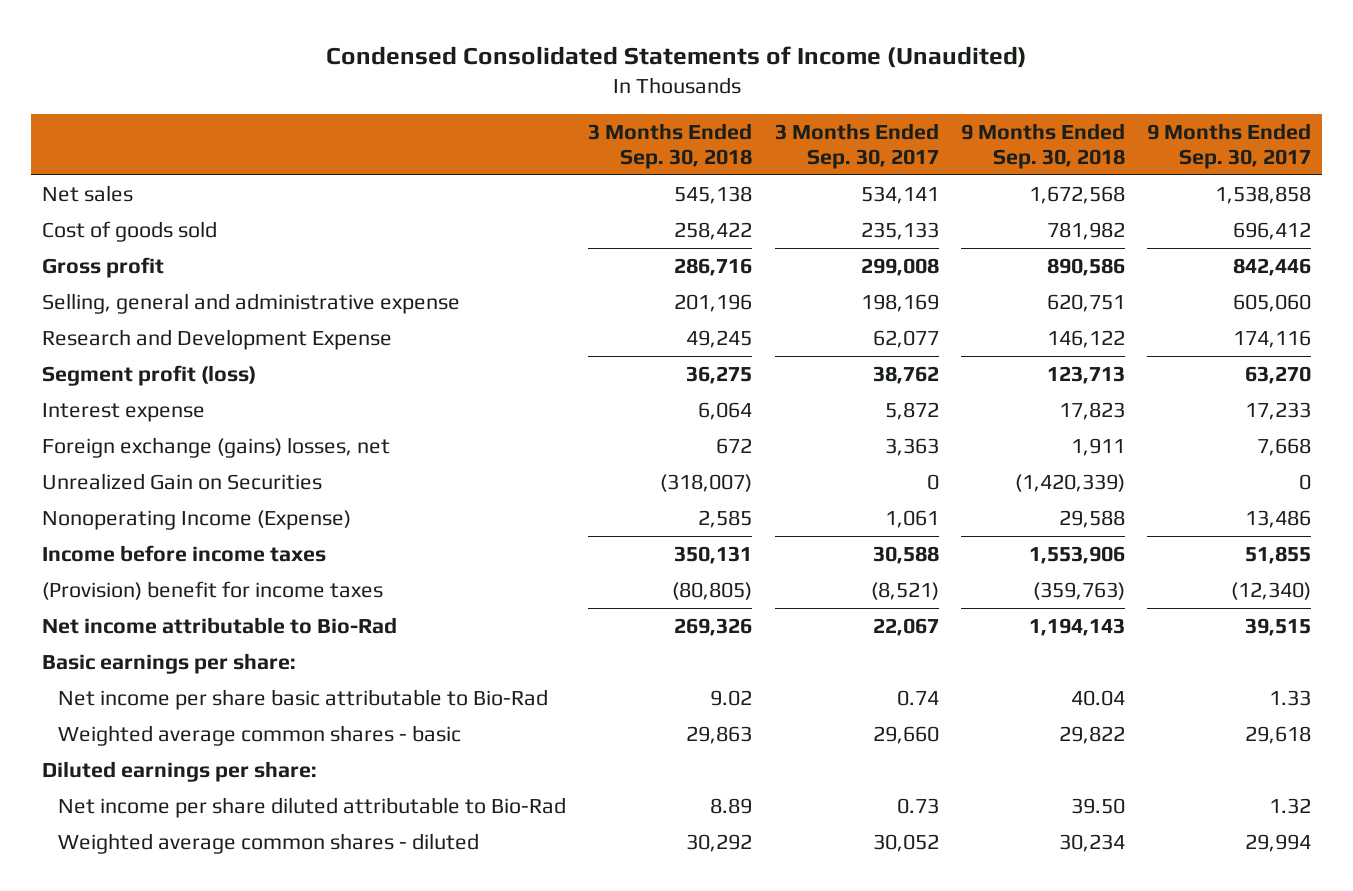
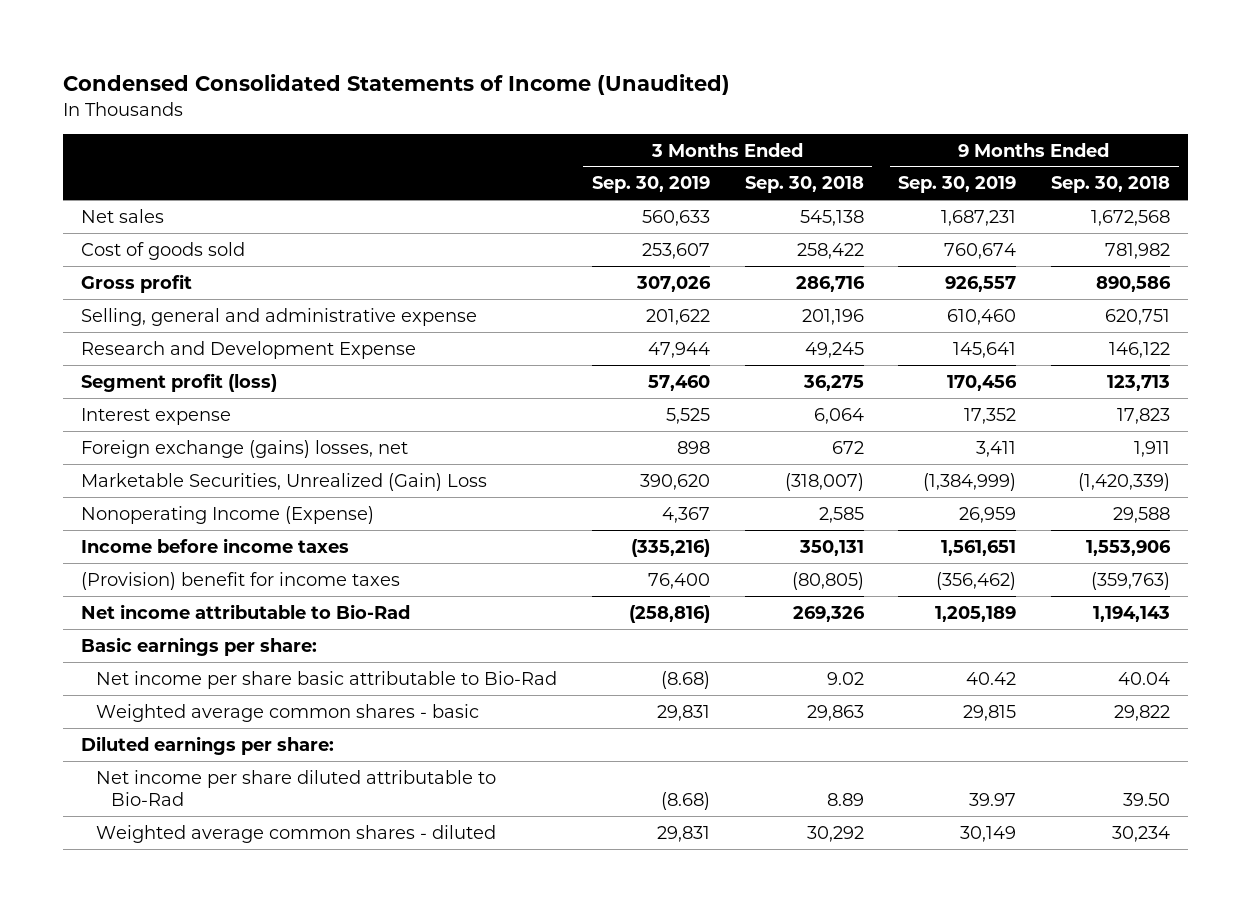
[774,122,939,170] 3 Months Ended Sep. 30, 2017 -> none
[1147,122,1312,170] 9 Months Ended Sep. 30, 2017 -> none
none -> [591,176,710,194] Sep. 30, 2019
none -> [898,176,1017,194] Sep. 30, 2019
[42,472,323,490] Unrealized Gain on Securities -> [80,472,487,491] Marketable Securities, Unrealized (Gain) Loss

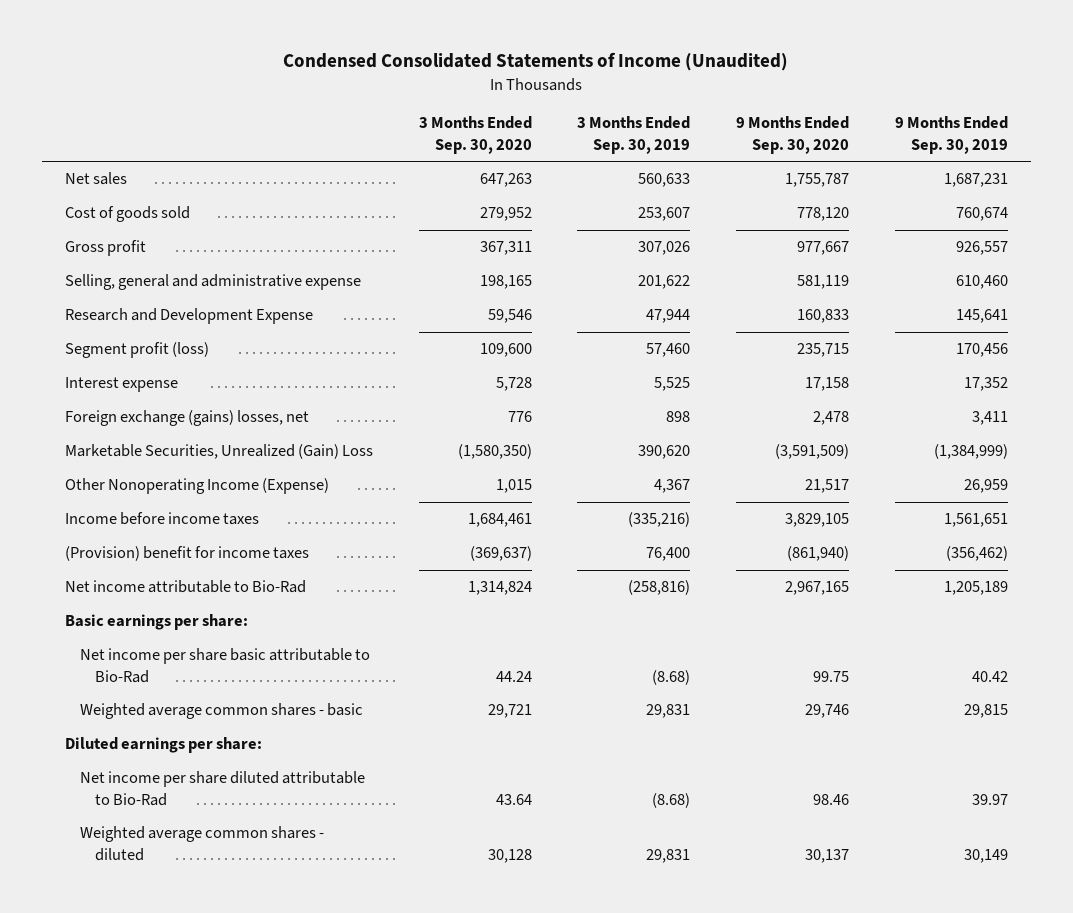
[744,176,864,194] Sep. 30, 2018 -> none
[1051,176,1171,194] Sep. 30, 2018 -> none
none -> [418,116,532,154] 3 Months Ended Sep. 30, 2020
none -> [736,116,850,154] 9 Months Ended Sep. 30, 2020
[80,505,374,524] Nonoperating Income (Expense) -> [64,478,329,495] Other Nonoperating Income (Expense)

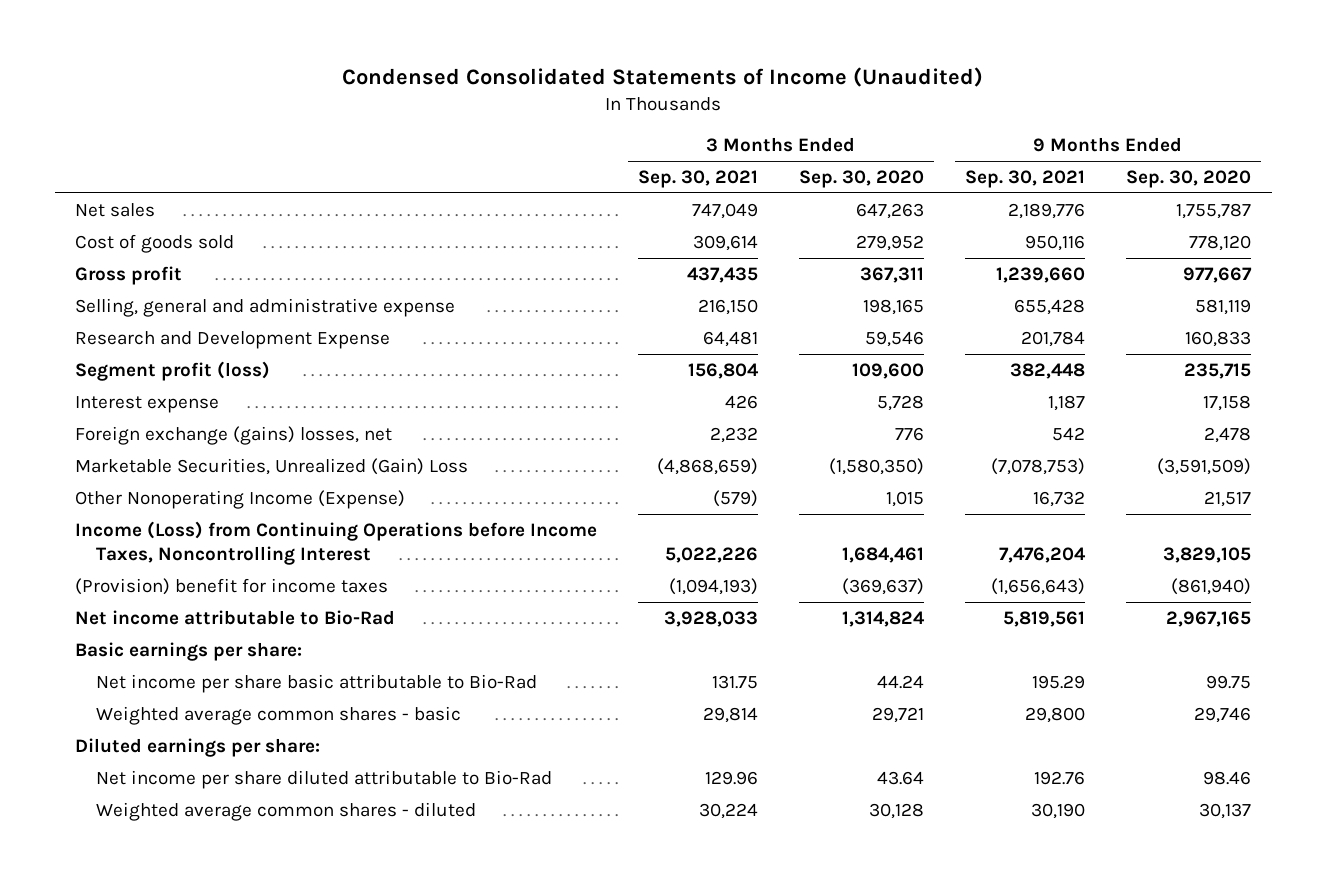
[577,116,691,154] 3 Months Ended Sep. 30, 2019 -> none
[894,116,1008,154] 9 Months Ended Sep. 30, 2019 -> none
none -> [638,169,759,188] Sep. 30, 2021
none -> [965,169,1086,188] Sep. 30, 2021
[64,512,259,526] Income before income taxes -> [75,520,598,566] Income (Loss) from Continuing Operations before Income Taxes, Noncontrolling Interest

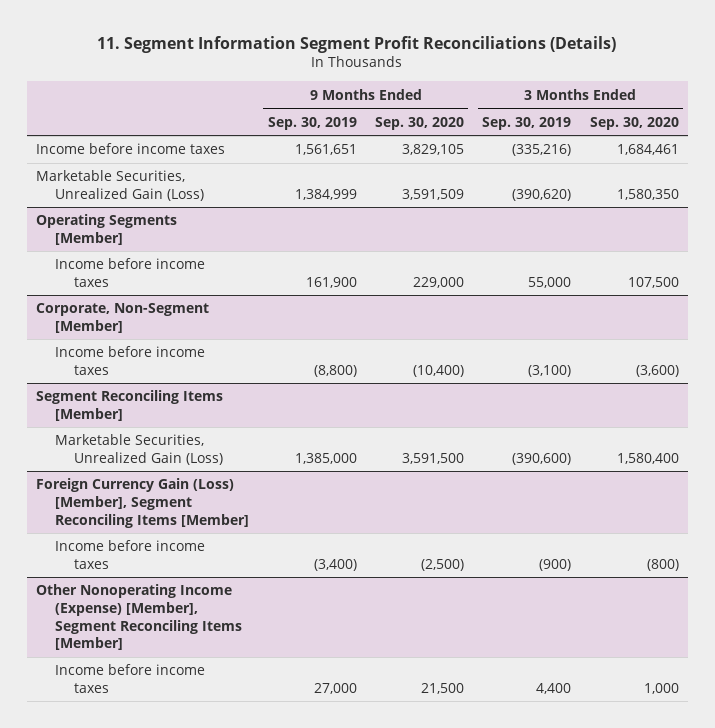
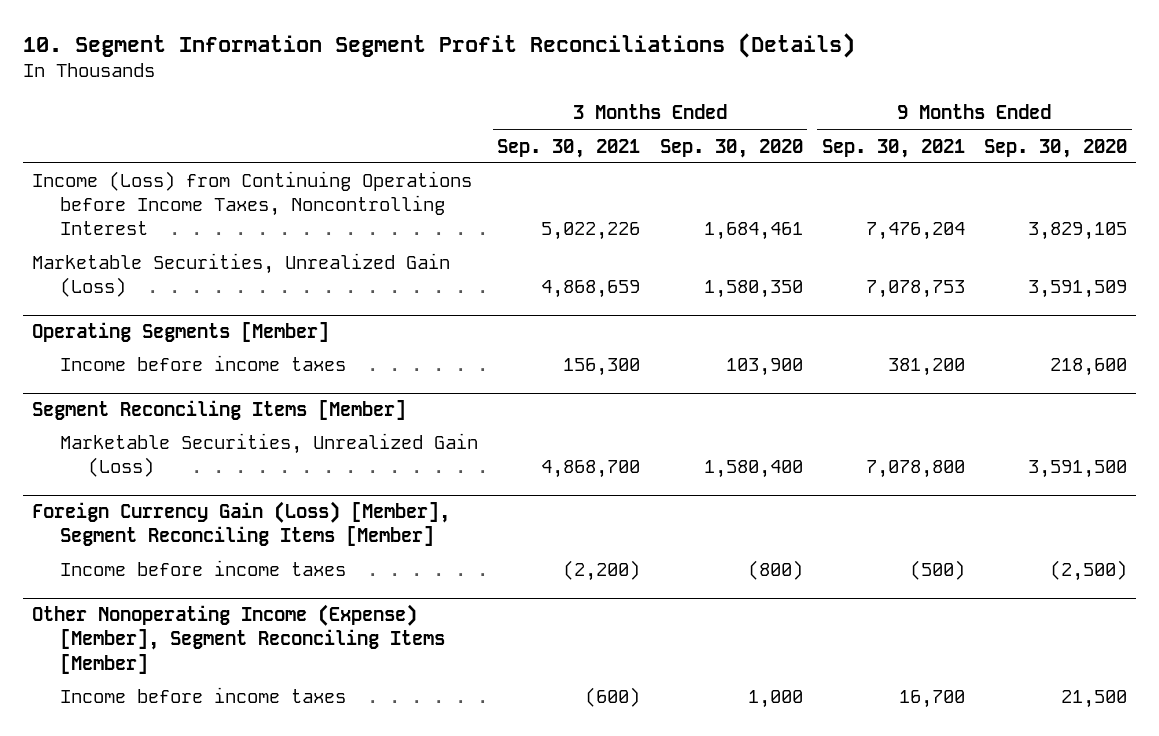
[97,35,617,53] 11. Segment Information Segment Profit Reconciliations (Details) -> [22,32,855,58] 10. Segment Information Segment Profit Reconciliations (Details)
[267,116,357,130] Sep. 30, 2019 -> none
[482,116,572,130] Sep. 30, 2019 -> none
none -> [497,138,641,158] Sep. 30, 2021
none -> [821,138,965,158] Sep. 30, 2021
[36,143,226,155] Income before income taxes -> [32,171,473,236] Income (Loss) from Continuing Operations before Income Taxes, Noncontrolling Interest
[36,303,210,333] Corporate, Non-Segment [Member] -> none
[55,346,206,375] Income before income taxes -> none
[412,276,464,288] 229,000 -> [1049,358,1127,377] 218,600
[627,276,679,288] 107,500 -> [725,358,803,377] 103,900

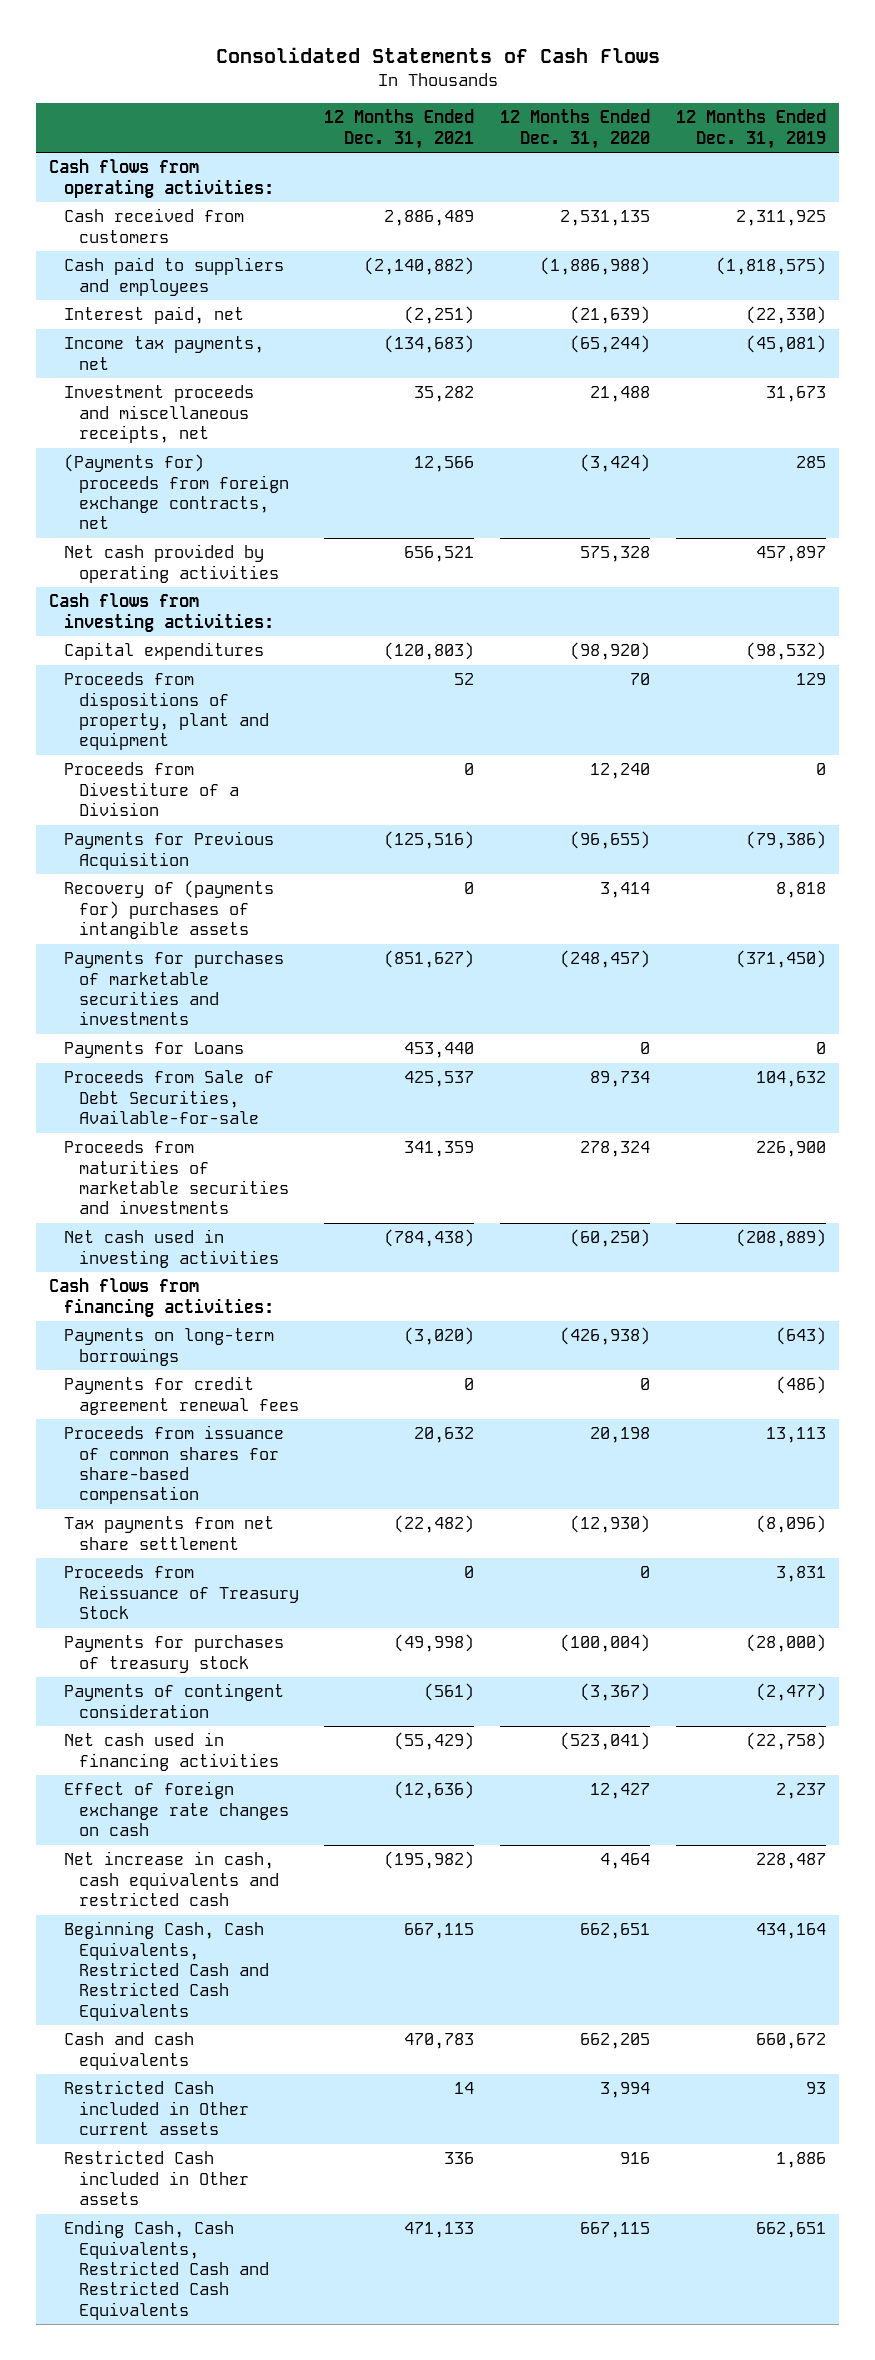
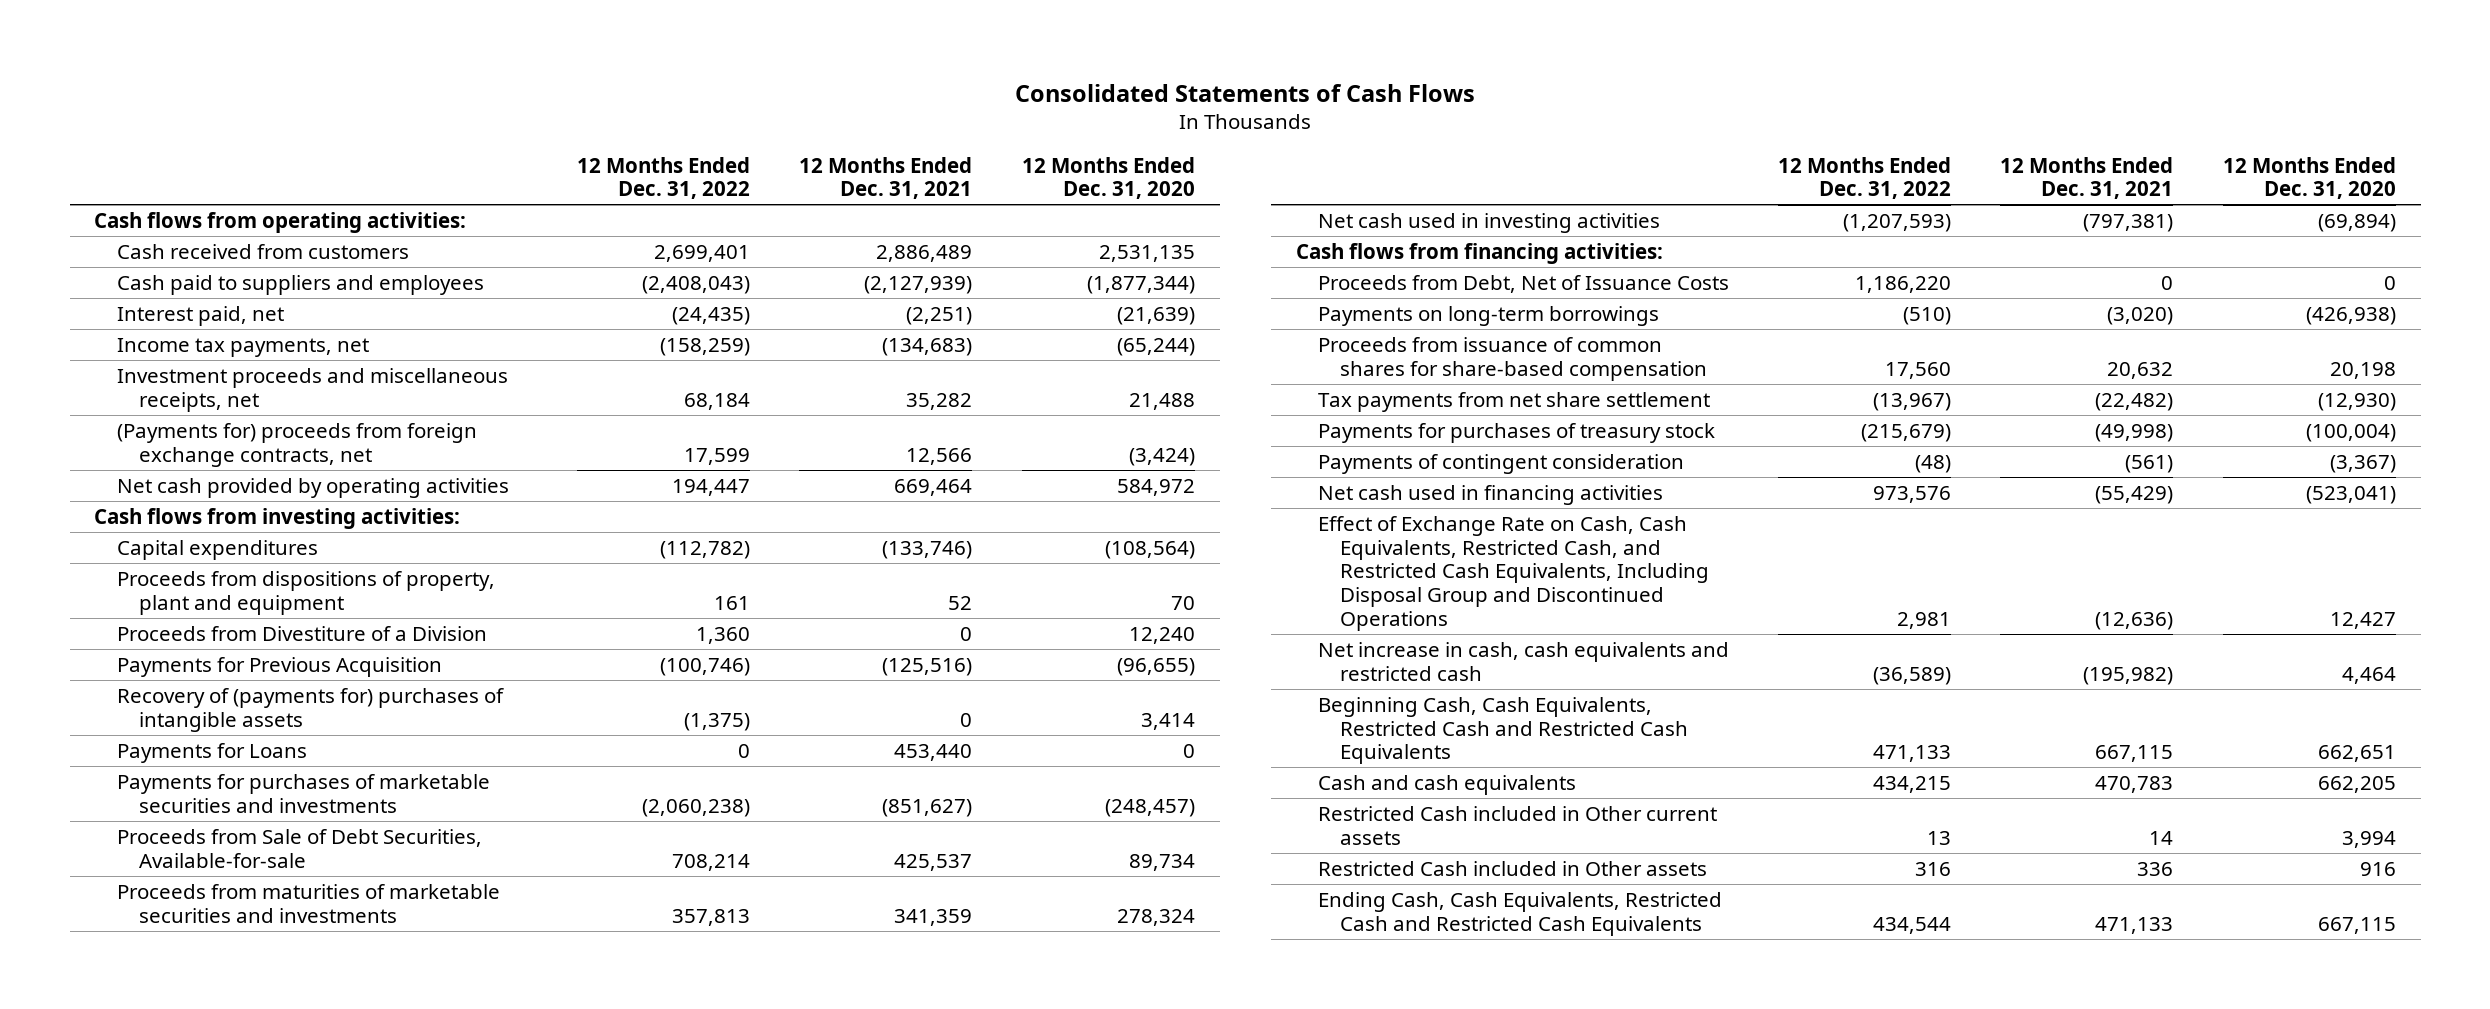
[676,109,827,149] 12 Months Ended Dec. 31, 2019 -> none
none -> [576,156,750,200] 12 Months Ended Dec. 31, 2022
[364,257,475,276] (2,140,882) -> [864,275,973,294] (2,127,939)
[540,257,651,276] (1,886,988) -> [1086,275,1195,294] (1,877,344)
[404,546,475,563] 656,521 -> [894,478,973,496] 669,464
[580,546,651,563] 575,328 -> [1116,478,1195,496] 584,972
[384,642,475,661] (120,803) -> [882,540,973,559] (133,746)
[570,642,651,661] (98,920) -> [1104,540,1195,559] (108,564)
[63,951,284,1026] Payments for purchases of marketable securities and investments -> [116,773,490,813] Payments for purchases of marketable securities and investments
[384,1229,475,1248] (784,438) -> [2083,213,2174,232] (797,381)
[570,1229,651,1248] (60,250) -> [2317,213,2396,232] (69,894)
none -> [1317,274,1729,293] Proceeds from Debt, Net of Issuance Costs
[63,1376,299,1415] Payments for credit agreement renewal fees -> none
[63,1565,299,1620] Proceeds from Reissuance of Treasury Stock -> none
[63,1781,289,1837] Effect of foreign exchange rate changes on cash -> [1317,515,1709,631] Effect of Exchange Rate on Cash, Cash Equivalents, Restricted Cash, and Restricted Cash Equivalents, Including Disposal Group and Discontinued Operations

